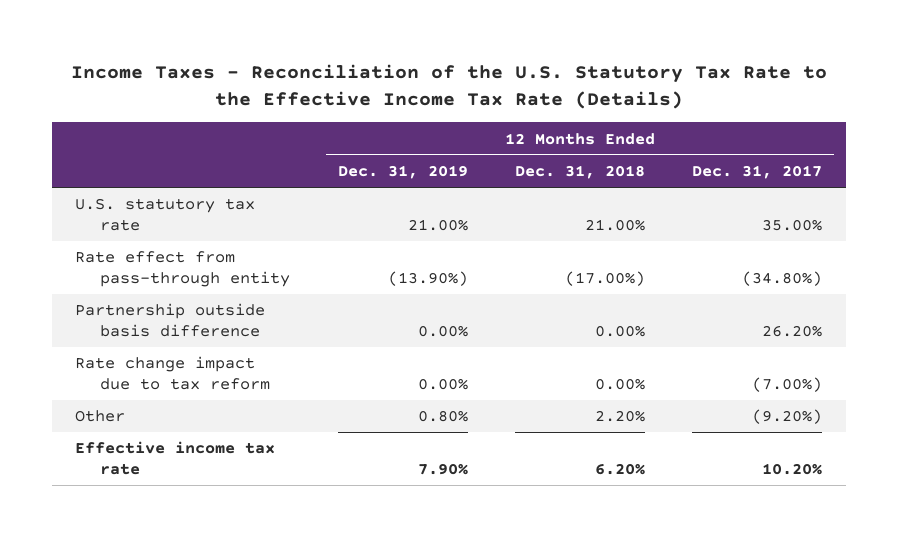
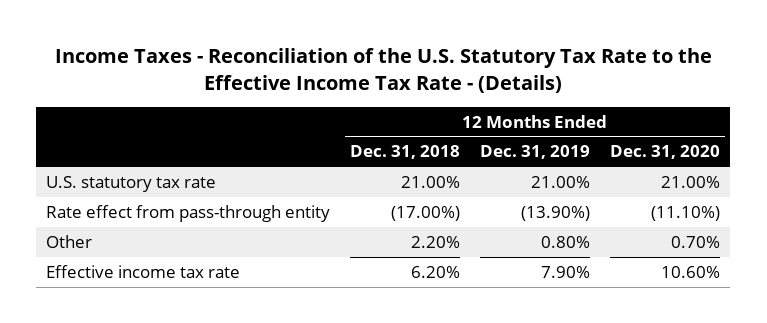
[70,64,827,110] Income Taxes - Reconciliation of the U.S. Statutory Tax Rate to the Effective Income Tax Rate (Details) -> [55,47,713,93] Income Taxes - Reconciliation of the U.S. Statutory Tax Rate to the Effective Income Tax Rate - (Details)
[692,165,823,180] Dec. 31, 2017 -> none
none -> [610,145,721,160] Dec. 31, 2020
[75,303,266,337] Partnership outside basis difference -> none
[75,356,271,390] Rate change impact due to tax reform -> none

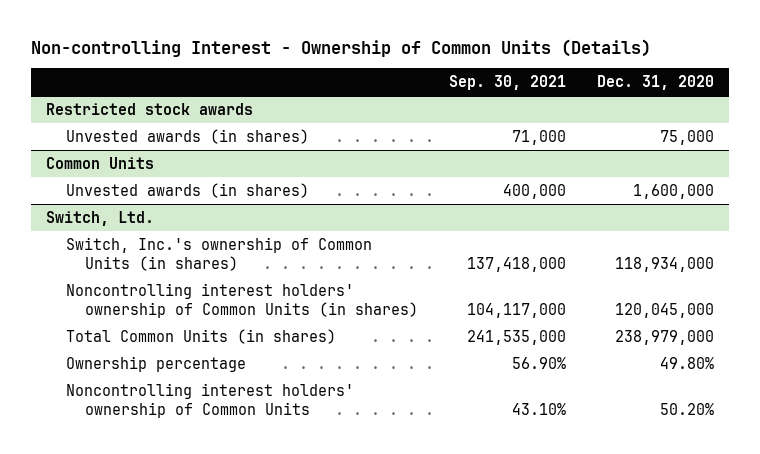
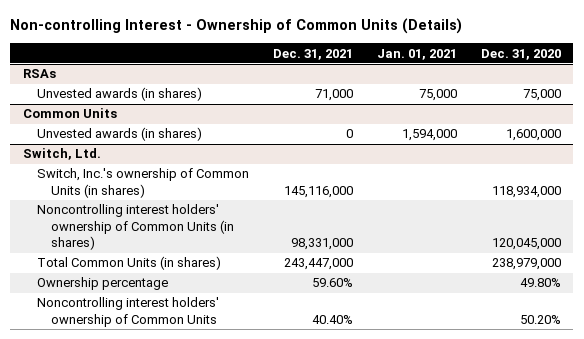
[449,75,567,91] Sep. 30, 2021 -> none
none -> [272,48,353,60] Dec. 31, 2021
none -> [377,48,458,60] Jan. 01, 2021
[46,102,254,115] Restricted stock awards -> [22,69,56,79] RSAs

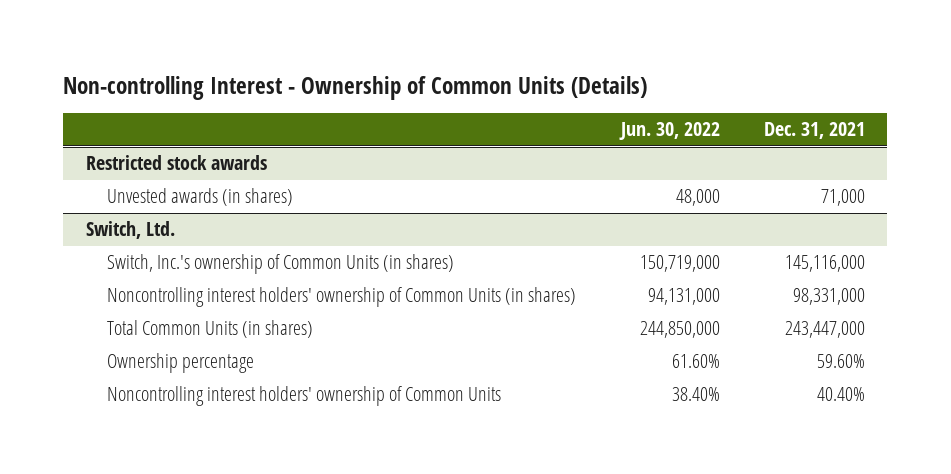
[377,48,458,60] Jan. 01, 2021 -> none
[481,48,562,60] Dec. 31, 2020 -> none
none -> [618,122,720,141] Jun. 30, 2022
[22,69,56,79] RSAs -> [85,155,267,171] Restricted stock awards
[22,108,117,119] Common Units -> none
[36,127,202,142] Unvested awards (in shares) -> none

